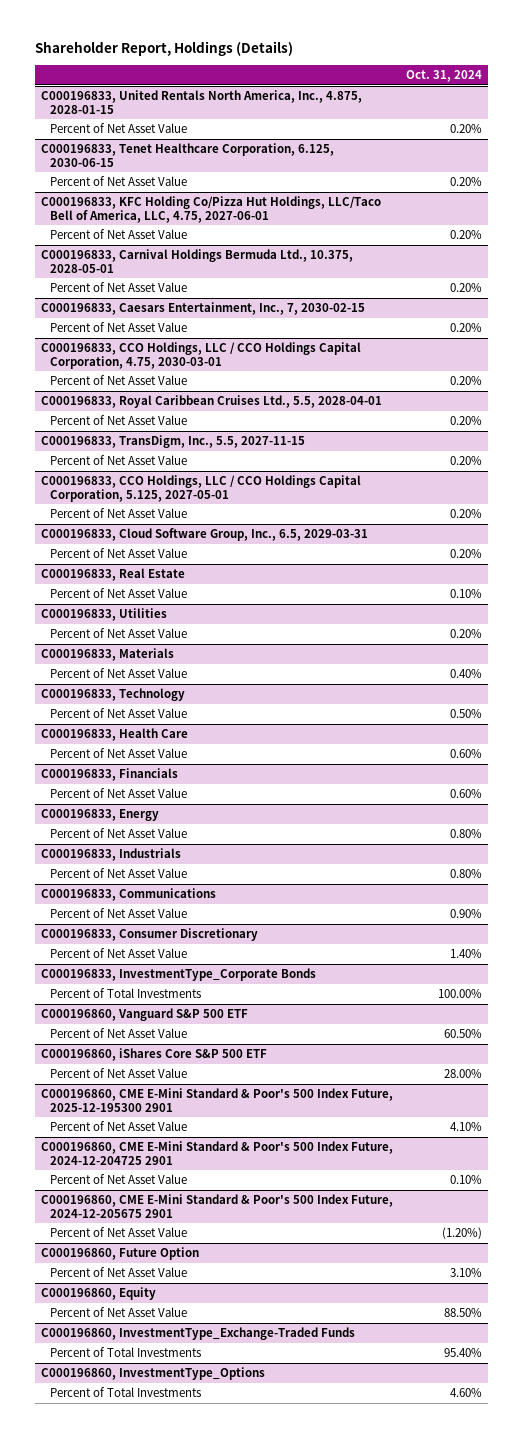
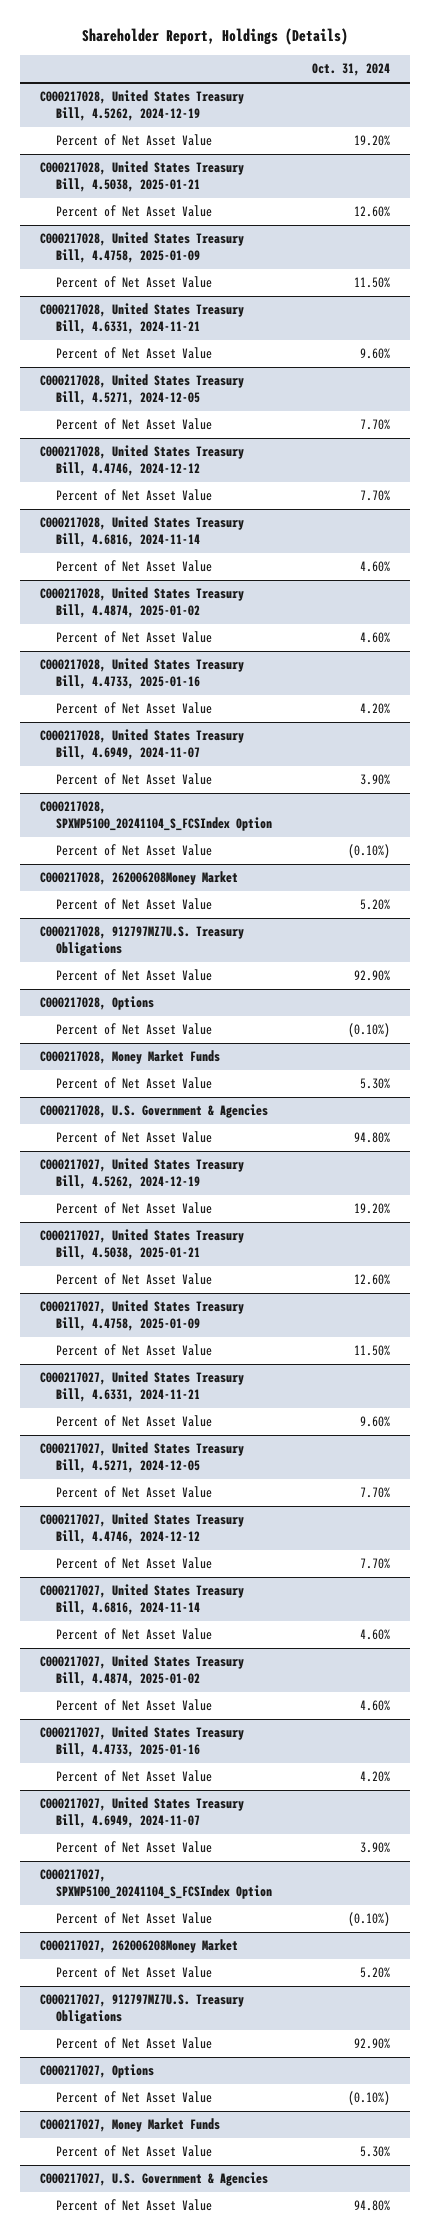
[41,90,363,114] C000196833, United Rentals North America, Inc., 4.875, 2028-01-15 -> none
[41,143,335,167] C000196833, Tenet Healthcare Corporation, 6.125, 2030-06-15 -> none
[41,196,382,223] C000196833, KFC Holding Co/Pizza Hut Holdings, LLC/Taco Bell of America, LLC, 4.75, 2027-06-01 -> none
[41,249,354,273] C000196833, Carnival Holdings Bermuda Ltd., 10.375, 2028-05-01 -> none
[41,302,366,316] C000196833, Caesars Entertainment, Inc., 7, 2030-02-15 -> none
[41,342,362,369] C000196833, CCO Holdings, LLC / CCO Holdings Capital Corporation, 4.75, 2030-03-01 -> none
[41,395,383,409] C000196833, Royal Caribbean Cruises Ltd., 5.5, 2028-04-01 -> none
[41,435,306,449] C000196833, TransDigm, Inc., 5.5, 2027-11-15 -> none
[41,475,362,502] C000196833, CCO Holdings, LLC / CCO Holdings Capital Corporation, 5.125, 2027-05-01 -> none
[41,528,369,542] C000196833, Cloud Software Group, Inc., 6.5, 2029-03-31 -> none
[41,568,186,582] C000196833, Real Estate -> none
[41,608,168,622] C000196833, Utilities -> none
[41,648,175,662] C000196833, Materials -> none
[41,688,186,702] C000196833, Technology -> none
[41,728,189,742] C000196833, Health Care -> none
[41,768,179,782] C000196833, Financials -> none
[41,809,160,822] C000196833, Energy -> none
[41,848,182,862] C000196833, Industrials -> none
[41,888,217,902] C000196833, Communications -> none
[41,928,259,942] C000196833, Consumer Discretionary -> none
[41,968,317,982] C000196833, InvestmentType_Corporate Bonds -> none
[49,988,201,999] Percent of Total Investments -> none
[41,1008,249,1022] C000196860, Vanguard S&P 500 ETF -> none
[41,1048,268,1062] C000196860, iShares Core S&P 500 ETF -> none
[41,1088,394,1112] C000196860, CME E-Mini Standard & Poor's 500 Index Future, 2025-12-195300 2901 -> none
[41,1141,394,1165] C000196860, CME E-Mini Standard & Poor's 500 Index Future, 2024-12-204725 2901 -> none
[41,1194,394,1218] C000196860, CME E-Mini Standard & Poor's 500 Index Future, 2024-12-205675 2901 -> none
[41,1247,200,1261] C000196860, Future Option -> none
[41,1287,157,1301] C000196860, Equity -> none
[41,1327,356,1341] C000196860, InvestmentType_Exchange-Traded Funds -> none
[49,1347,201,1358] Percent of Total Investments -> none
[41,1367,266,1381] C000196860, InvestmentType_Options -> none
[49,1387,201,1398] Percent of Total Investments -> none
none -> [40,90,245,122] C000217028, United States Treasury Bill, 4.5262, 2024-12-19
[449,124,482,134] 0.20% -> [353,135,390,147] 19.20%
none -> [40,161,245,193] C000217028, United States Treasury Bill, 4.5038, 2025-01-21
[449,177,482,187] 0.20% -> [353,206,390,218] 12.60%
none -> [40,232,245,264] C000217028, United States Treasury Bill, 4.4758, 2025-01-09
[449,230,482,240] 0.20% -> [353,277,390,289] 11.50%
none -> [40,303,245,335] C000217028, United States Treasury Bill, 4.6331, 2024-11-21
[449,283,482,293] 0.20% -> [359,348,390,360] 9.60%
none -> [40,374,245,406] C000217028, United States Treasury Bill, 4.5271, 2024-12-05
[449,323,482,333] 0.20% -> [359,419,390,431] 7.70%
none -> [40,445,245,477] C000217028, United States Treasury Bill, 4.4746, 2024-12-12
[449,376,482,386] 0.20% -> [359,490,390,502] 7.70%
none -> [40,516,245,548] C000217028, United States Treasury Bill, 4.6816, 2024-11-14
[449,416,482,426] 0.20% -> [359,561,390,573] 4.60%
none -> [40,587,245,619] C000217028, United States Treasury Bill, 4.4874, 2025-01-02
[449,456,482,466] 0.20% -> [359,632,390,644] 4.60%
none -> [40,658,245,690] C000217028, United States Treasury Bill, 4.4733, 2025-01-16
[449,509,482,519] 0.20% -> [359,703,390,715] 4.20%
none -> [40,729,245,761] C000217028, United States Treasury Bill, 4.6949, 2024-11-07
[449,549,482,559] 0.20% -> [359,774,390,786] 3.90%
none -> [40,801,272,832] C000217028, SPXWP5100_20241104_S_FCSIndex Option
[449,589,482,599] 0.10% -> [347,844,390,859] (0.10%)
none -> [40,871,239,886] C000217028, 262006208Money Market
[449,629,482,639] 0.20% -> [359,899,390,911] 5.20%
none -> [40,926,245,957] C000217028, 912797MZ7U.S. Treasury Obligations
[449,669,482,679] 0.40% -> [353,970,390,982] 92.90%
none -> [40,996,155,1011] C000217028, Options
[449,709,482,719] 0.50% -> [347,1023,390,1038] (0.10%)
none -> [40,1050,221,1065] C000217028, Money Market Funds
[449,749,482,759] 0.60% -> [359,1078,390,1090] 5.30%
none -> [40,1104,269,1119] C000217028, U.S. Government & Agencies
[449,789,482,799] 0.60% -> [353,1132,390,1144] 94.80%
none -> [40,1158,245,1190] C000217027, United States Treasury Bill, 4.5262, 2024-12-19
[449,829,482,839] 0.80% -> [353,1203,390,1215] 19.20%
none -> [40,1229,245,1261] C000217027, United States Treasury Bill, 4.5038, 2025-01-21
[449,869,482,879] 0.80% -> [353,1274,390,1286] 12.60%
none -> [40,1300,245,1332] C000217027, United States Treasury Bill, 4.4758, 2025-01-09
[449,909,482,919] 0.90% -> [353,1345,390,1357] 11.50%
none -> [40,1371,245,1403] C000217027, United States Treasury Bill, 4.6331, 2024-11-21
[449,949,482,959] 1.40% -> [359,1416,390,1428] 9.60%
none -> [40,1442,245,1474] C000217027, United States Treasury Bill, 4.5271, 2024-12-05
[443,1029,482,1039] 60.50% -> [359,1487,390,1499] 7.70%
none -> [40,1513,245,1545] C000217027, United States Treasury Bill, 4.4746, 2024-12-12
[443,1069,482,1079] 28.00% -> [359,1558,390,1570] 7.70%
none -> [40,1584,245,1616] C000217027, United States Treasury Bill, 4.6816, 2024-11-14
[449,1122,482,1132] 4.10% -> [359,1629,390,1641] 4.60%
none -> [40,1655,245,1687] C000217027, United States Treasury Bill, 4.4874, 2025-01-02
[449,1175,482,1185] 0.10% -> [359,1700,390,1712] 4.60%
none -> [40,1726,245,1758] C000217027, United States Treasury Bill, 4.4733, 2025-01-16
[441,1227,482,1240] (1.20%) -> [359,1771,390,1783] 4.20%
none -> [40,1797,245,1829] C000217027, United States Treasury Bill, 4.6949, 2024-11-07
[449,1268,482,1278] 3.10% -> [359,1842,390,1854] 3.90%
none -> [40,1869,272,1900] C000217027, SPXWP5100_20241104_S_FCSIndex Option
[443,1308,482,1318] 88.50% -> [347,1912,390,1927] (0.10%)
none -> [40,1939,239,1954] C000217027, 262006208Money Market
none -> [55,1966,212,1979] Percent of Net Asset Value
none -> [40,1994,245,2025] C000217027, 912797MZ7U.S. Treasury Obligations
none -> [55,2037,212,2050] Percent of Net Asset Value
none -> [40,2064,155,2079] C000217027, Options
none -> [55,2091,212,2104] Percent of Net Asset Value
none -> [40,2118,221,2133] C000217027, Money Market Funds
none -> [55,2145,212,2158] Percent of Net Asset Value
none -> [40,2172,269,2187] C000217027, U.S. Government & Agencies
none -> [55,2199,212,2212] Percent of Net Asset Value

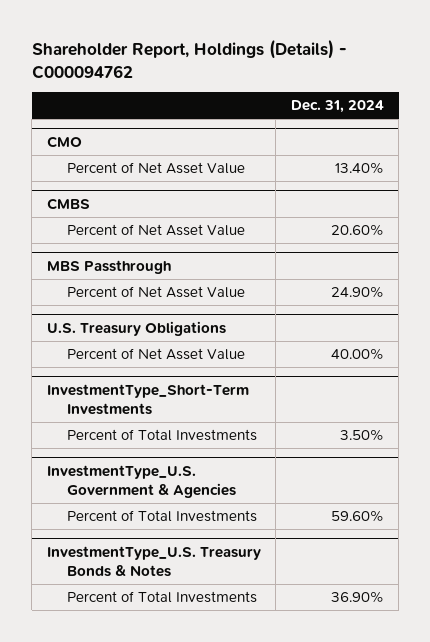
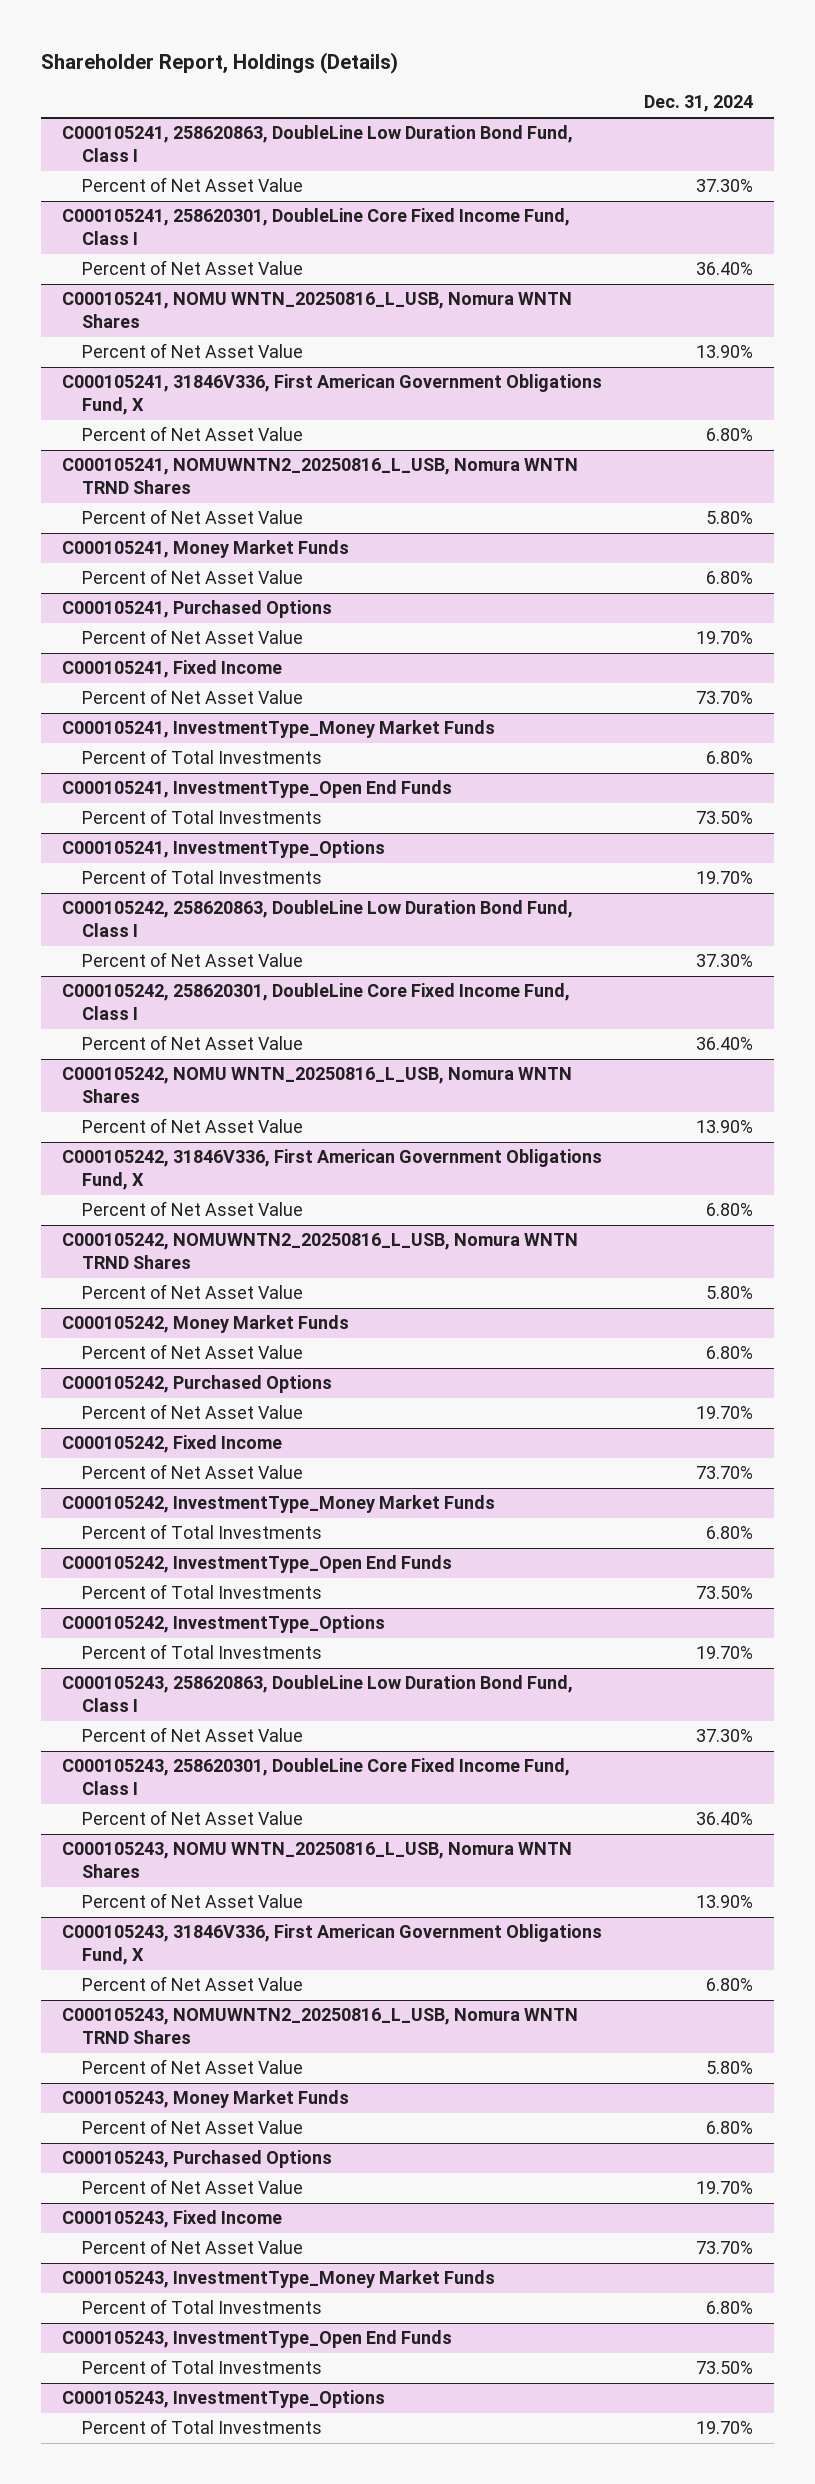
[31,38,347,79] Shareholder Report, Holdings (Details) - C000094762 -> [41,51,399,74] Shareholder Report, Holdings (Details)
[46,135,82,148] CMO -> none
[46,197,90,210] CMBS -> none
[46,259,171,274] MBS Passthrough -> none
[46,320,226,336] U.S. Treasury Obligations -> none
[46,383,249,415] InvestmentType_Short-Term Investments -> none
[46,464,237,498] InvestmentType_U.S. Government & Agencies -> none
[46,545,261,577] InvestmentType_U.S. Treasury Bonds & Notes -> none
none -> [61,125,573,162] C000105241, 258620863, DoubleLine Low Duration Bond Fund, Class I
[334,162,384,175] 13.40% -> [695,179,753,193] 37.30%
none -> [61,208,570,245] C000105241, 258620301, DoubleLine Core Fixed Income Fund, Class I
[330,224,384,237] 20.60% -> [695,262,753,276] 36.40%
none -> [61,292,572,328] C000105241, NOMU WNTN_20250816_L_USB, Nomura WNTN Shares
[330,286,384,299] 24.90% -> [695,345,753,359] 13.90%
none -> [61,374,602,415] C000105241, 31846V336, First American Government Obligations Fund, X
[330,348,384,361] 40.00% -> [705,428,753,442] 6.80%
none -> [61,458,578,494] C000105241, NOMUWNTN2_20250816_L_USB, Nomura WNTN TRND Shares
none -> [81,509,303,525] Percent of Net Asset Value
none -> [61,540,349,559] C000105241, Money Market Funds
none -> [81,569,303,585] Percent of Net Asset Value
none -> [61,600,332,619] C000105241, Purchased Options
none -> [81,629,303,645] Percent of Net Asset Value
none -> [61,660,282,679] C000105241, Fixed Income
none -> [81,689,303,705] Percent of Net Asset Value
none -> [61,720,495,739] C000105241, InvestmentType_Money Market Funds
[339,429,384,442] 3.50% -> [705,751,753,765] 6.80%
none -> [61,780,452,799] C000105241, InvestmentType_Open End Funds
[330,510,384,523] 59.60% -> [695,811,753,825] 73.50%
none -> [61,840,385,859] C000105241, InvestmentType_Options
[330,591,384,604] 36.90% -> [695,871,753,885] 19.70%
none -> [61,900,573,937] C000105242, 258620863, DoubleLine Low Duration Bond Fund, Class I
none -> [81,952,303,968] Percent of Net Asset Value
none -> [61,983,570,1020] C000105242, 258620301, DoubleLine Core Fixed Income Fund, Class I
none -> [81,1035,303,1051] Percent of Net Asset Value
none -> [61,1067,572,1103] C000105242, NOMU WNTN_20250816_L_USB, Nomura WNTN Shares
none -> [81,1118,303,1134] Percent of Net Asset Value
none -> [61,1149,602,1190] C000105242, 31846V336, First American Government Obligations Fund, X
none -> [81,1201,303,1217] Percent of Net Asset Value
none -> [61,1233,578,1269] C000105242, NOMUWNTN2_20250816_L_USB, Nomura WNTN TRND Shares
none -> [81,1284,303,1300] Percent of Net Asset Value
none -> [61,1315,349,1334] C000105242, Money Market Funds
none -> [81,1344,303,1360] Percent of Net Asset Value
none -> [61,1375,332,1394] C000105242, Purchased Options
none -> [81,1404,303,1420] Percent of Net Asset Value
none -> [61,1435,282,1454] C000105242, Fixed Income
none -> [81,1464,303,1480] Percent of Net Asset Value
none -> [61,1495,495,1514] C000105242, InvestmentType_Money Market Funds
none -> [81,1524,322,1540] Percent of Total Investments
none -> [61,1555,452,1574] C000105242, InvestmentType_Open End Funds
none -> [81,1584,322,1600] Percent of Total Investments
none -> [61,1615,385,1634] C000105242, InvestmentType_Options
none -> [81,1644,322,1660] Percent of Total Investments
none -> [61,1675,573,1712] C000105243, 258620863, DoubleLine Low Duration Bond Fund, Class I
none -> [81,1727,303,1743] Percent of Net Asset Value
none -> [61,1758,570,1795] C000105243, 258620301, DoubleLine Core Fixed Income Fund, Class I
none -> [81,1810,303,1826] Percent of Net Asset Value
none -> [61,1842,572,1878] C000105243, NOMU WNTN_20250816_L_USB, Nomura WNTN Shares
none -> [81,1893,303,1909] Percent of Net Asset Value
none -> [61,1924,602,1965] C000105243, 31846V336, First American Government Obligations Fund, X
none -> [81,1976,303,1992] Percent of Net Asset Value
none -> [61,2008,578,2044] C000105243, NOMUWNTN2_20250816_L_USB, Nomura WNTN TRND Shares
none -> [81,2059,303,2075] Percent of Net Asset Value
none -> [61,2090,349,2109] C000105243, Money Market Funds
none -> [81,2119,303,2135] Percent of Net Asset Value
none -> [61,2150,332,2169] C000105243, Purchased Options
none -> [81,2179,303,2195] Percent of Net Asset Value
none -> [61,2210,282,2229] C000105243, Fixed Income
none -> [81,2239,303,2255] Percent of Net Asset Value
none -> [61,2270,495,2289] C000105243, InvestmentType_Money Market Funds
none -> [81,2299,322,2315] Percent of Total Investments
none -> [61,2330,452,2349] C000105243, InvestmentType_Open End Funds
none -> [81,2359,322,2375] Percent of Total Investments
none -> [61,2390,385,2409] C000105243, InvestmentType_Options
none -> [81,2419,322,2435] Percent of Total Investments

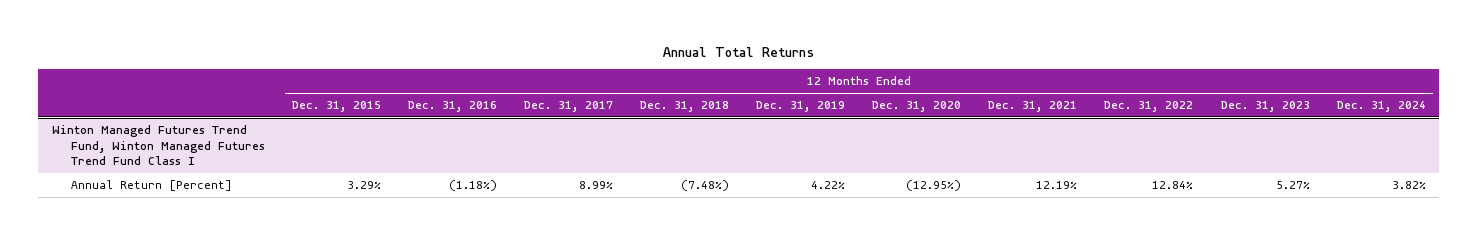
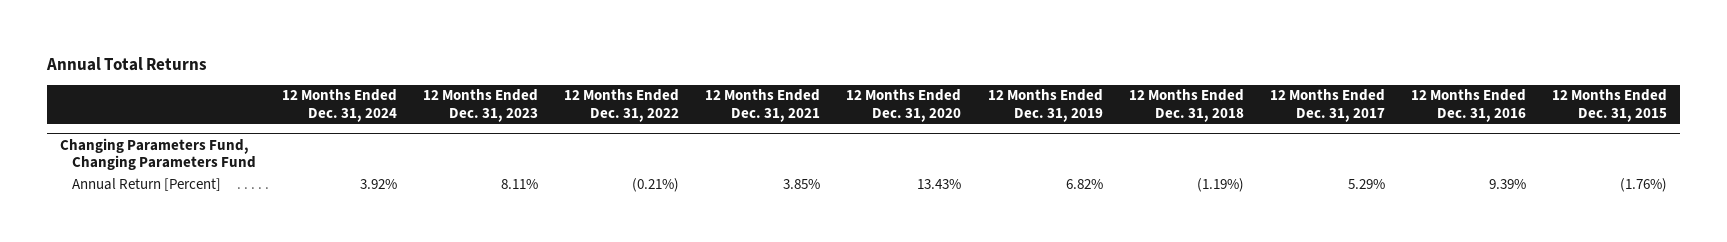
[51,125,265,166] Winton Managed Futures Trend Fund, Winton Managed Futures Trend Fund Class I -> none
none -> [59,137,257,171] Changing Parameters Fund, Changing Parameters Fund
[346,181,381,190] 3.29% -> [1619,177,1667,192] (1.76%)
[448,180,497,192] (1.18%) -> [1488,178,1526,189] 9.39%
[578,181,613,190] 8.99% -> [1347,178,1385,189] 5.29%
[680,180,729,192] (7.48%) -> [1196,177,1244,192] (1.19%)
[811,181,846,190] 4.22% -> [1065,178,1103,189] 6.82%
[906,180,962,192] (12.95%) -> [917,178,962,189] 13.43%
[1036,181,1078,190] 12.19% -> [783,178,821,189] 3.85%
[1152,181,1194,190] 12.84% -> [632,177,680,192] (0.21%)
[1275,181,1310,190] 5.27% -> [501,178,539,189] 8.11%
[1391,181,1426,190] 3.82% -> [360,178,398,189] 3.92%

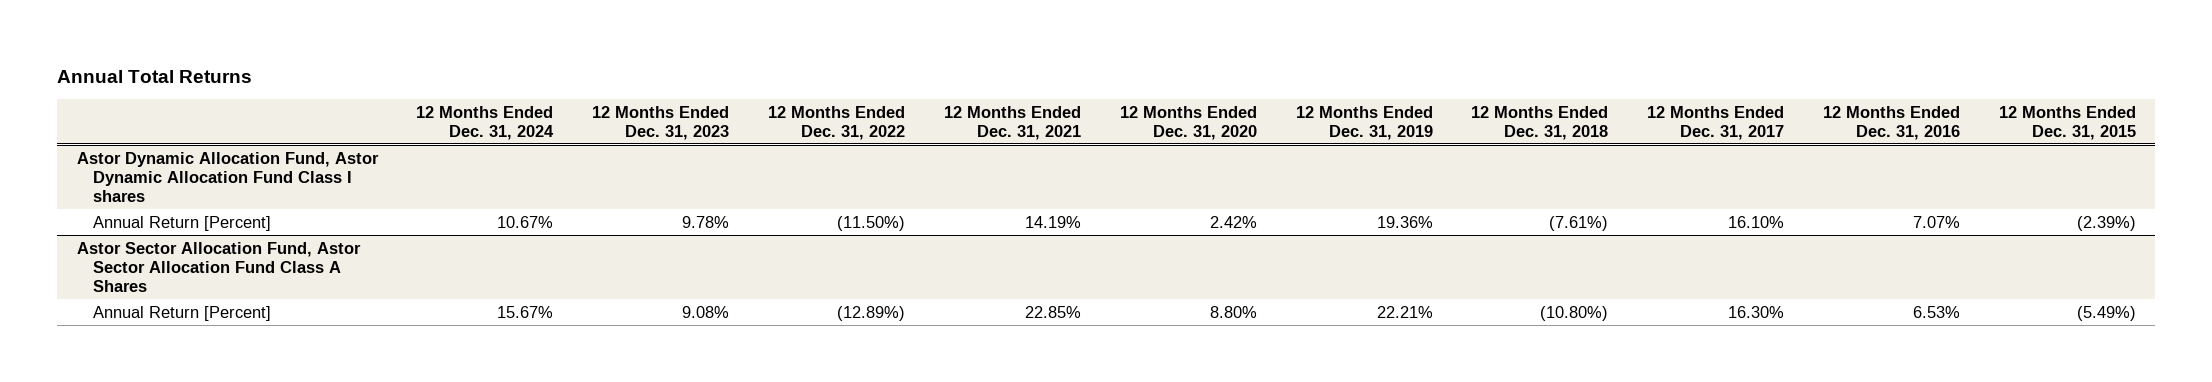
[59,137,257,171] Changing Parameters Fund, Changing Parameters Fund -> none
none -> [76,151,379,202] Astor Dynamic Allocation Fund, Astor Dynamic Allocation Fund Class I shares
[360,178,398,189] 3.92% -> [497,215,554,228] 10.67%
[501,178,539,189] 8.11% -> [682,215,730,228] 9.78%
[632,177,680,192] (0.21%) -> [837,215,906,231] (11.50%)
[783,178,821,189] 3.85% -> [1024,215,1081,228] 14.19%
[917,178,962,189] 13.43% -> [1209,215,1257,228] 2.42%
[1065,178,1103,189] 6.82% -> [1376,215,1433,228] 19.36%
[1196,177,1244,192] (1.19%) -> [1549,215,1609,231] (7.61%)
[1347,178,1385,189] 5.29% -> [1728,215,1785,228] 16.10%
[1488,178,1526,189] 9.39% -> [1913,215,1961,228] 7.07%
[1619,177,1667,192] (1.76%) -> [2076,215,2136,231] (2.39%)
none -> [76,241,361,292] Astor Sector Allocation Fund, Astor Sector Allocation Fund Class A Shares
none -> [93,305,272,321] Annual Return [Percent]

